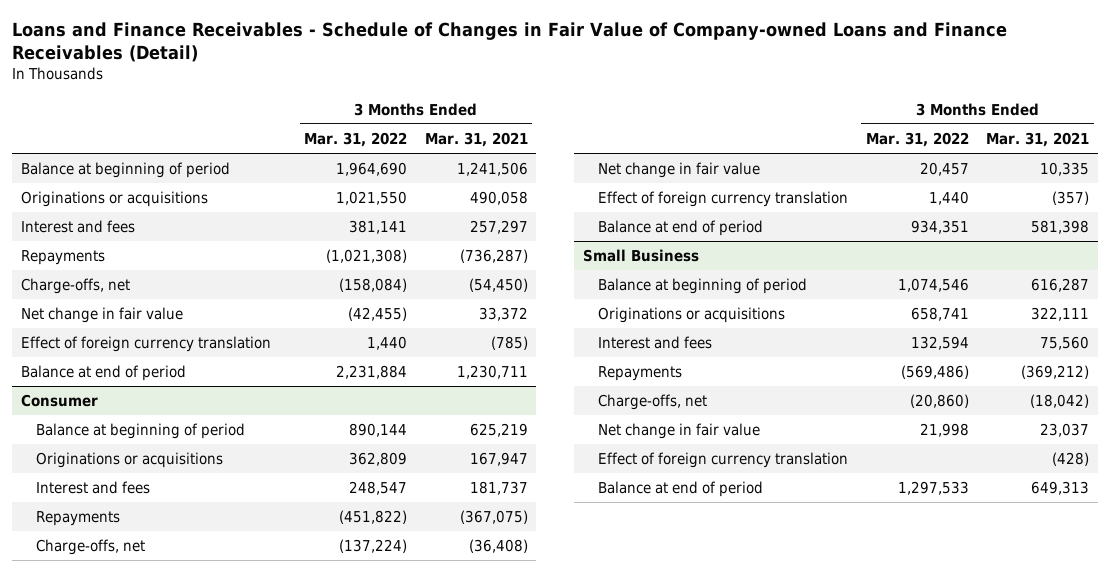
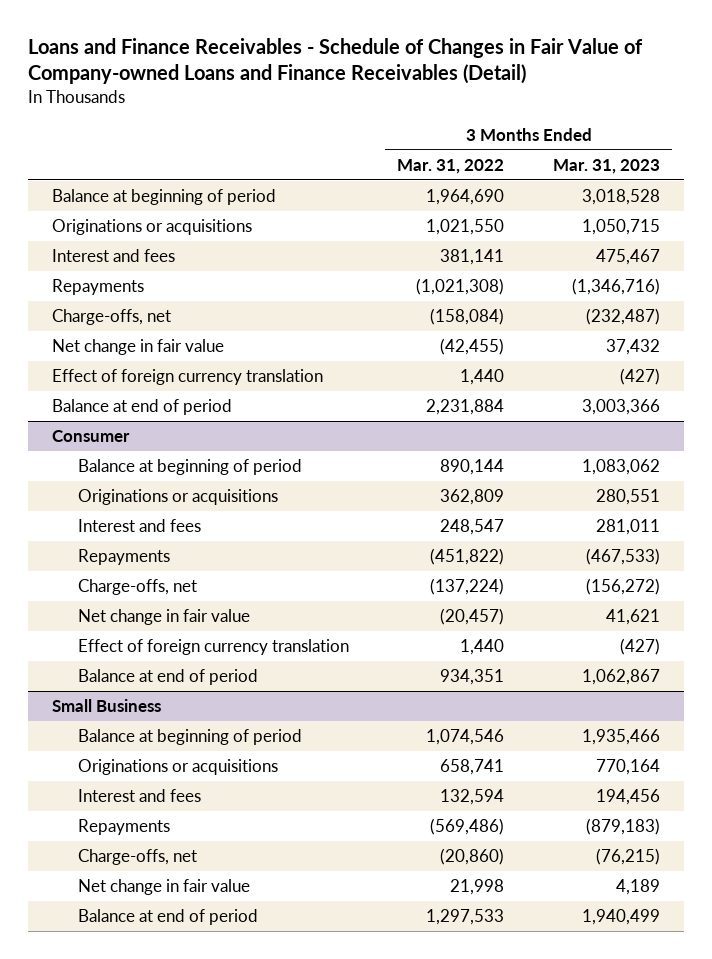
[424,132,528,148] Mar. 31, 2021 -> none
none -> [552,158,660,174] Mar. 31, 2023
[919,162,969,177] 20,457 -> [440,608,505,626] (20,457)
[598,452,849,469] Effect of foreign currency translation -> none

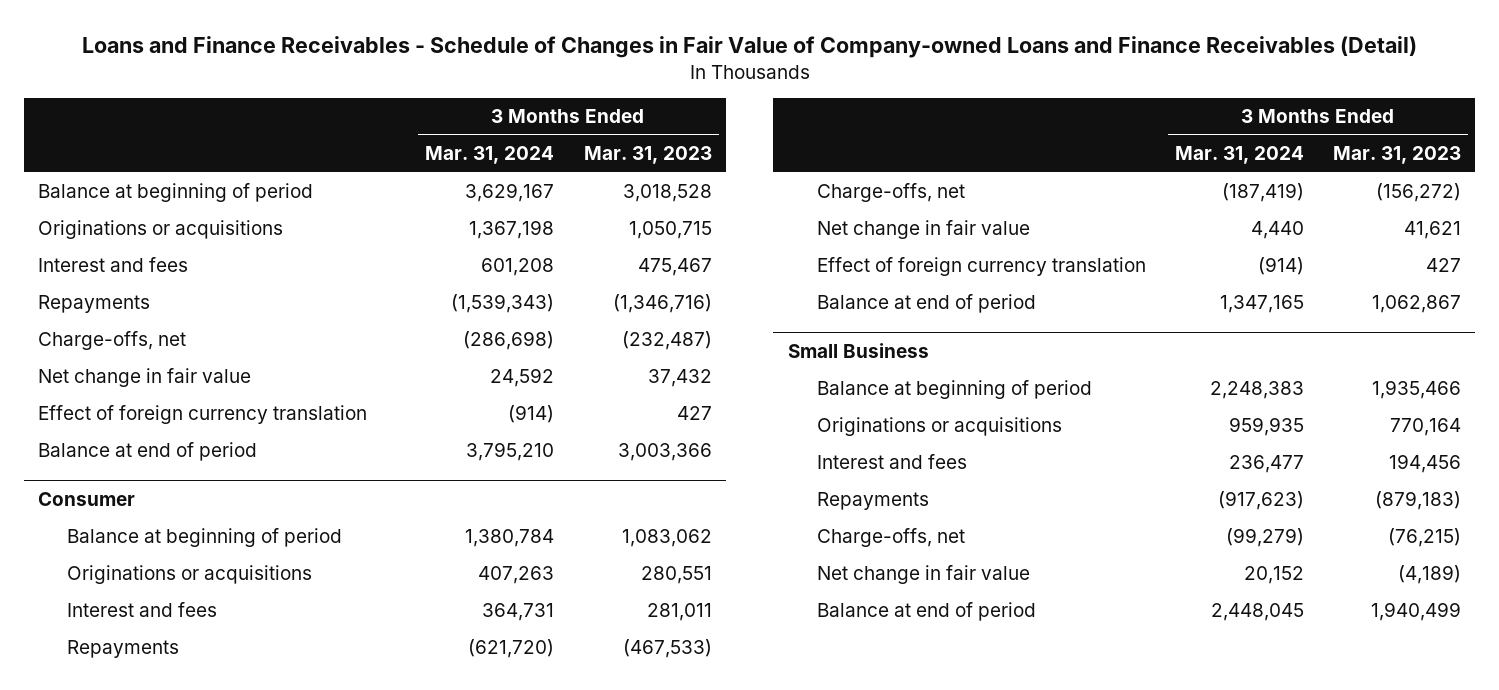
[397,158,505,174] Mar. 31, 2022 -> none
none -> [425,146,555,165] Mar. 31, 2024
[619,368,660,386] (427) -> [676,406,712,421] 427
[619,638,660,656] (427) -> [1425,258,1461,273] 427
[615,879,660,896] 4,189 -> [1397,565,1461,585] (4,189)

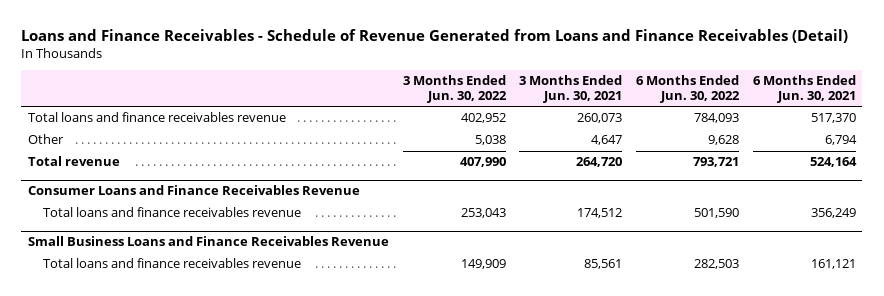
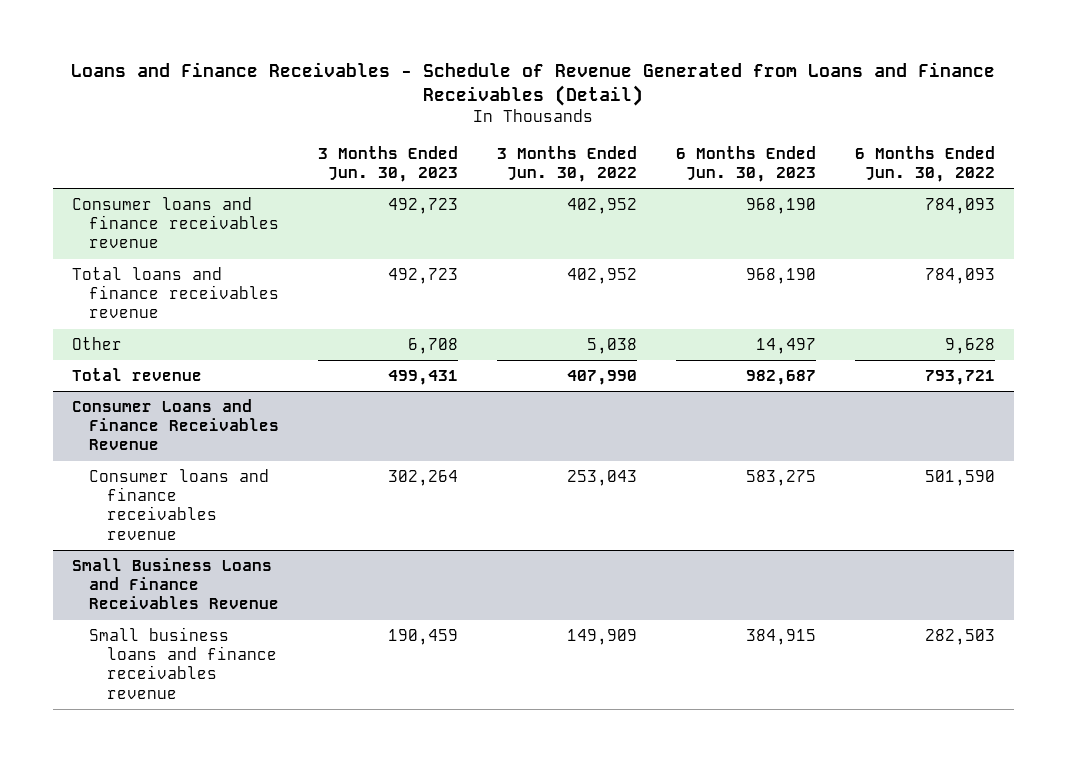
[519,75,623,103] 3 Months Ended Jun. 30, 2021 -> none
[752,75,856,103] 6 Months Ended Jun. 30, 2021 -> none
none -> [318,145,459,183] 3 Months Ended Jun. 30, 2023
none -> [675,145,816,183] 6 Months Ended Jun. 30, 2023
none -> [71,196,280,249] Consumer loans and finance receivables revenue
[43,207,302,218] Total loans and finance receivables revenue -> [89,468,270,540] Consumer loans and finance receivables revenue
[43,258,302,269] Total loans and finance receivables revenue -> [89,626,278,699] Small business loans and finance receivables revenue

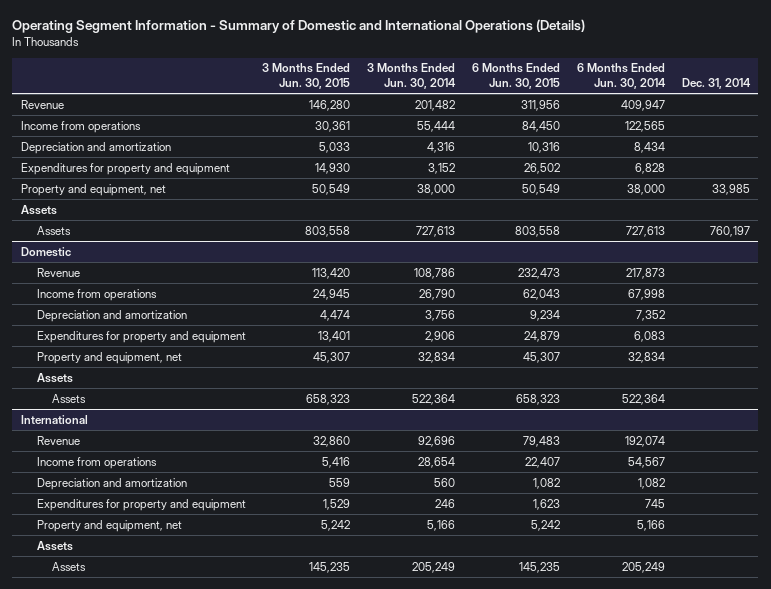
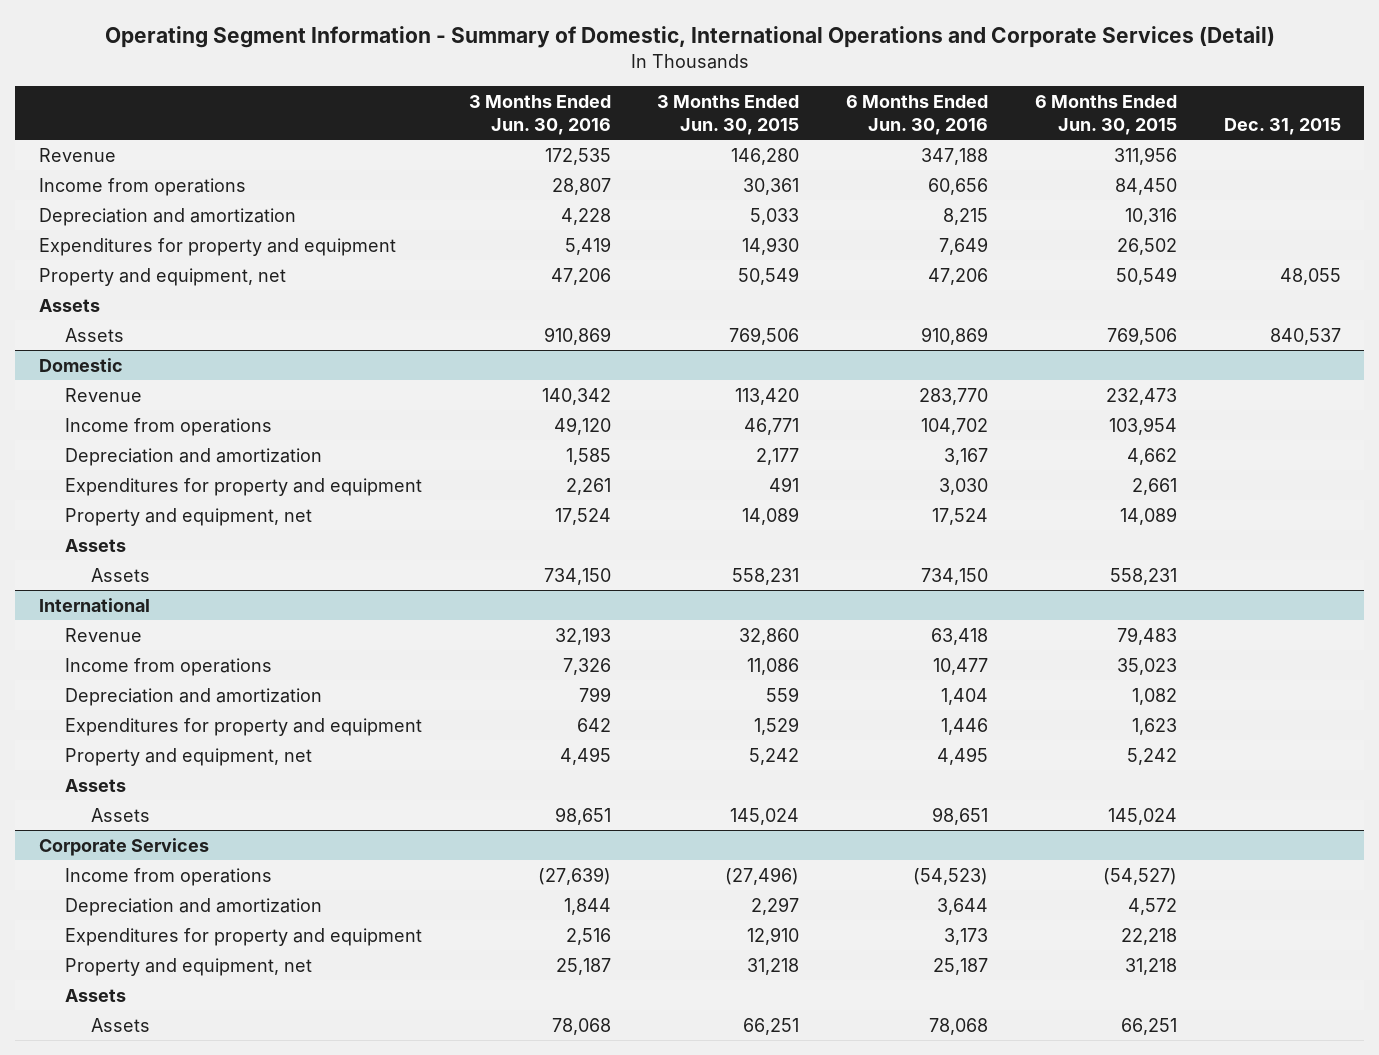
[12,19,586,34] Operating Segment Information - Summary of Domestic and International Operations (Details) -> [104,26,1275,49] Operating Segment Information - Summary of Domestic, International Operations and Corporate Services (Detail)
[367,63,457,90] 3 Months Ended Jun. 30, 2014 -> none
[576,63,666,90] 6 Months Ended Jun. 30, 2014 -> none
[681,78,751,90] Dec. 31, 2014 -> none
none -> [468,94,611,135] 3 Months Ended Jun. 30, 2016
none -> [846,94,989,135] 6 Months Ended Jun. 30, 2016
none -> [1223,117,1341,135] Dec. 31, 2015
[305,225,351,237] 803,558 -> [729,326,800,345] 769,506
[515,225,561,237] 803,558 -> [1107,326,1178,345] 769,506
[313,288,351,300] 24,945 -> [744,417,800,435] 46,771
[523,288,561,300] 62,043 -> [1109,416,1178,435] 103,954
[320,309,351,321] 4,474 -> [756,447,800,465] 2,177
[530,309,561,321] 9,234 -> [1127,447,1178,465] 4,662
[318,330,351,342] 13,401 -> [769,476,800,492] 491
[524,330,561,342] 24,879 -> [1132,477,1178,495] 2,661
[313,351,351,363] 45,307 -> [742,506,800,525] 14,089
[523,351,561,363] 45,307 -> [1120,506,1178,525] 14,089
[306,393,351,405] 658,323 -> [732,567,800,585] 558,231
[516,393,561,405] 658,323 -> [1110,567,1178,585] 558,231
[322,456,351,468] 5,416 -> [747,657,800,675] 11,086
[525,456,561,468] 22,407 -> [1117,657,1178,675] 35,023
[309,561,351,573] 145,235 -> [730,807,800,825] 145,024
[519,561,561,573] 145,235 -> [1108,807,1178,825] 145,024
none -> [38,837,209,856] Corporate Services
none -> [64,867,272,886] Income from operations
none -> [64,897,322,916] Depreciation and amortization
none -> [64,927,422,946] Expenditures for property and equipment
none -> [64,957,312,976] Property and equipment, net
none -> [64,988,126,1002] Assets
none -> [91,1017,151,1032] Assets

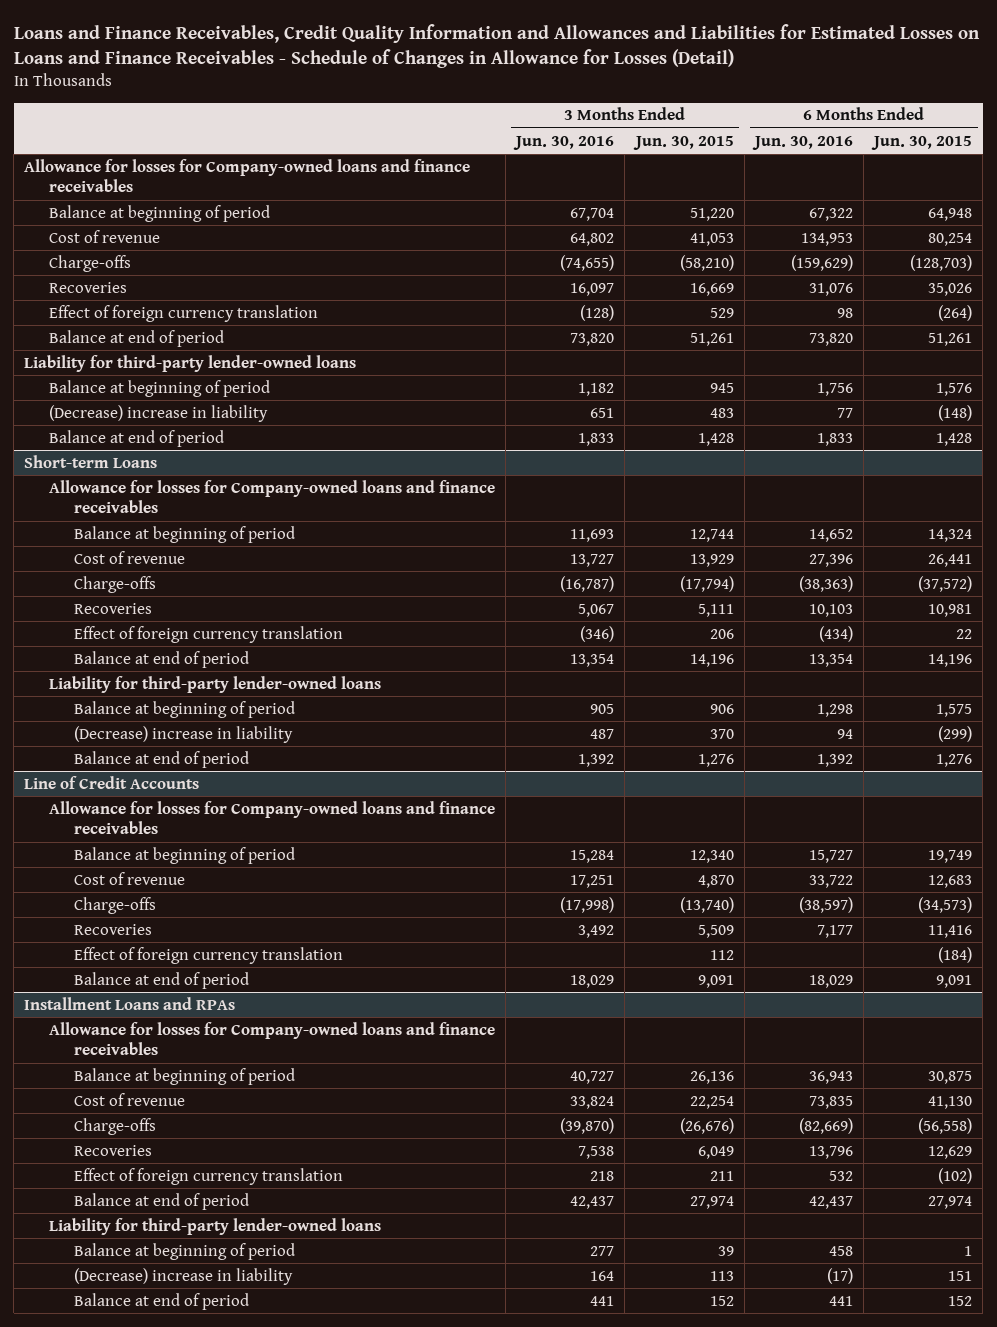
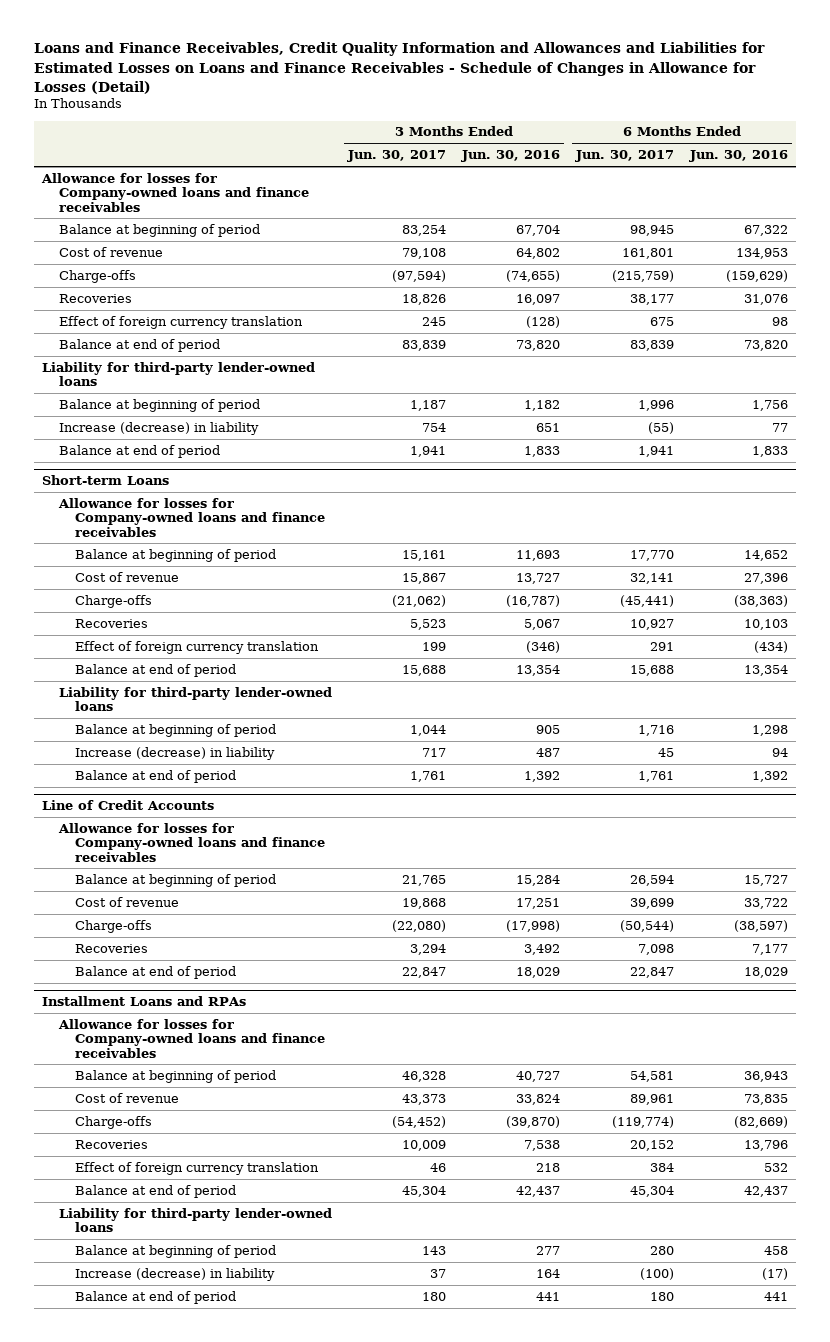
[632,135,734,150] Jun. 30, 2015 -> none
[871,135,973,150] Jun. 30, 2015 -> none
none -> [346,150,446,163] Jun. 30, 2017
none -> [574,150,674,163] Jun. 30, 2017
[48,404,268,422] (Decrease) increase in liability -> [58,421,259,435] Increase (decrease) in liability
[73,725,293,743] (Decrease) increase in liability -> [75,746,276,760] Increase (decrease) in liability
[73,946,343,964] Effect of foreign currency translation -> none
[73,1267,293,1285] (Decrease) increase in liability -> [75,1267,276,1281] Increase (decrease) in liability

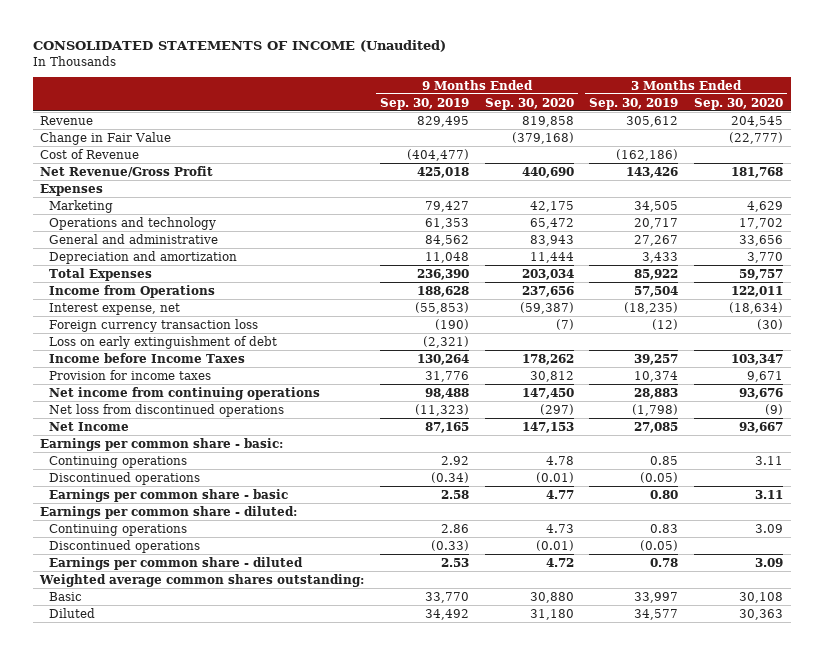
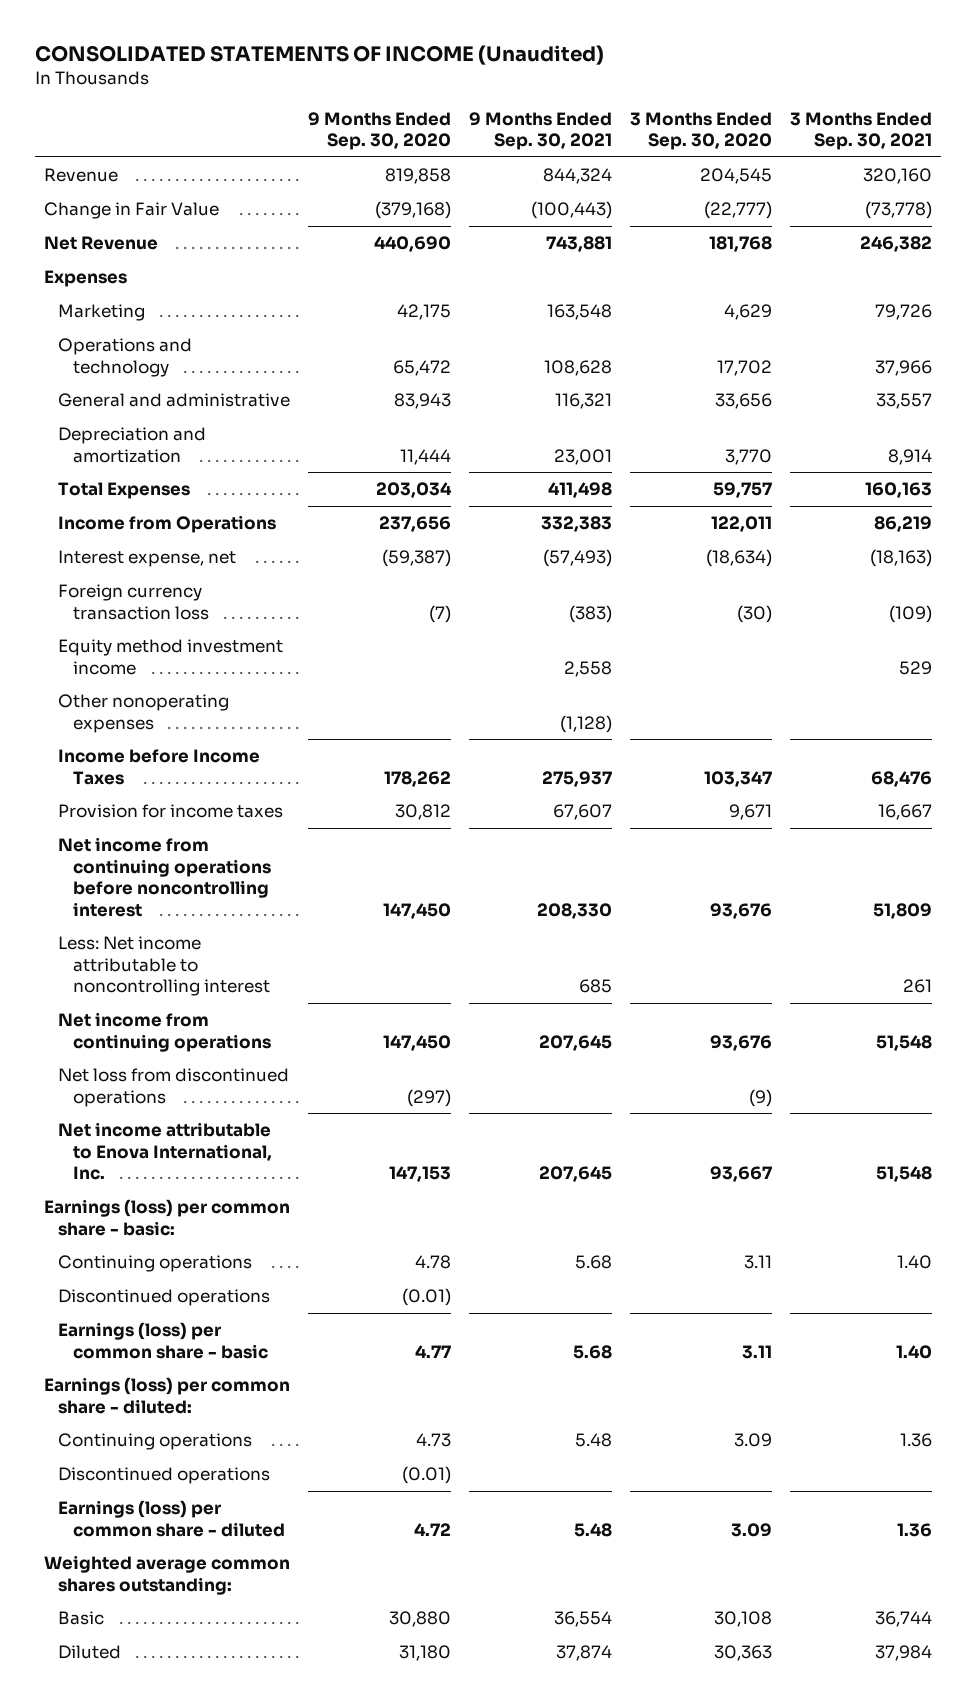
[380,97,470,110] Sep. 30, 2019 -> none
[589,97,679,110] Sep. 30, 2019 -> none
none -> [468,111,612,151] 9 Months Ended Sep. 30, 2021
none -> [789,111,932,151] 3 Months Ended Sep. 30, 2021
[40,148,140,159] Cost of Revenue -> none
[40,165,214,177] Net Revenue/Gross Profit -> [43,236,158,251] Net Revenue
[48,335,277,349] Loss on early extinguishment of debt -> none
none -> [58,639,284,675] Equity method investment income
none -> [58,694,230,733] Other nonoperating expenses
none -> [58,837,271,917] Net income from continuing operations before noncontrolling interest
none -> [58,936,270,997] Less: Net income attributable to noncontrolling interest
[48,421,129,431] Net Income -> [58,1122,272,1181] Net income attributable to Enova International, Inc.
[40,437,284,451] Earnings per common share - basic: -> [43,1199,290,1236] Earnings (loss) per common share - basic:
[48,488,288,502] Earnings per common share - basic -> [58,1322,268,1359] Earnings (loss) per common share - basic
[40,505,298,519] Earnings per common share - diluted: -> [43,1377,290,1414] Earnings (loss) per common share - diluted:
[48,556,303,570] Earnings per common share - diluted -> [58,1500,285,1537] Earnings (loss) per common share - diluted

